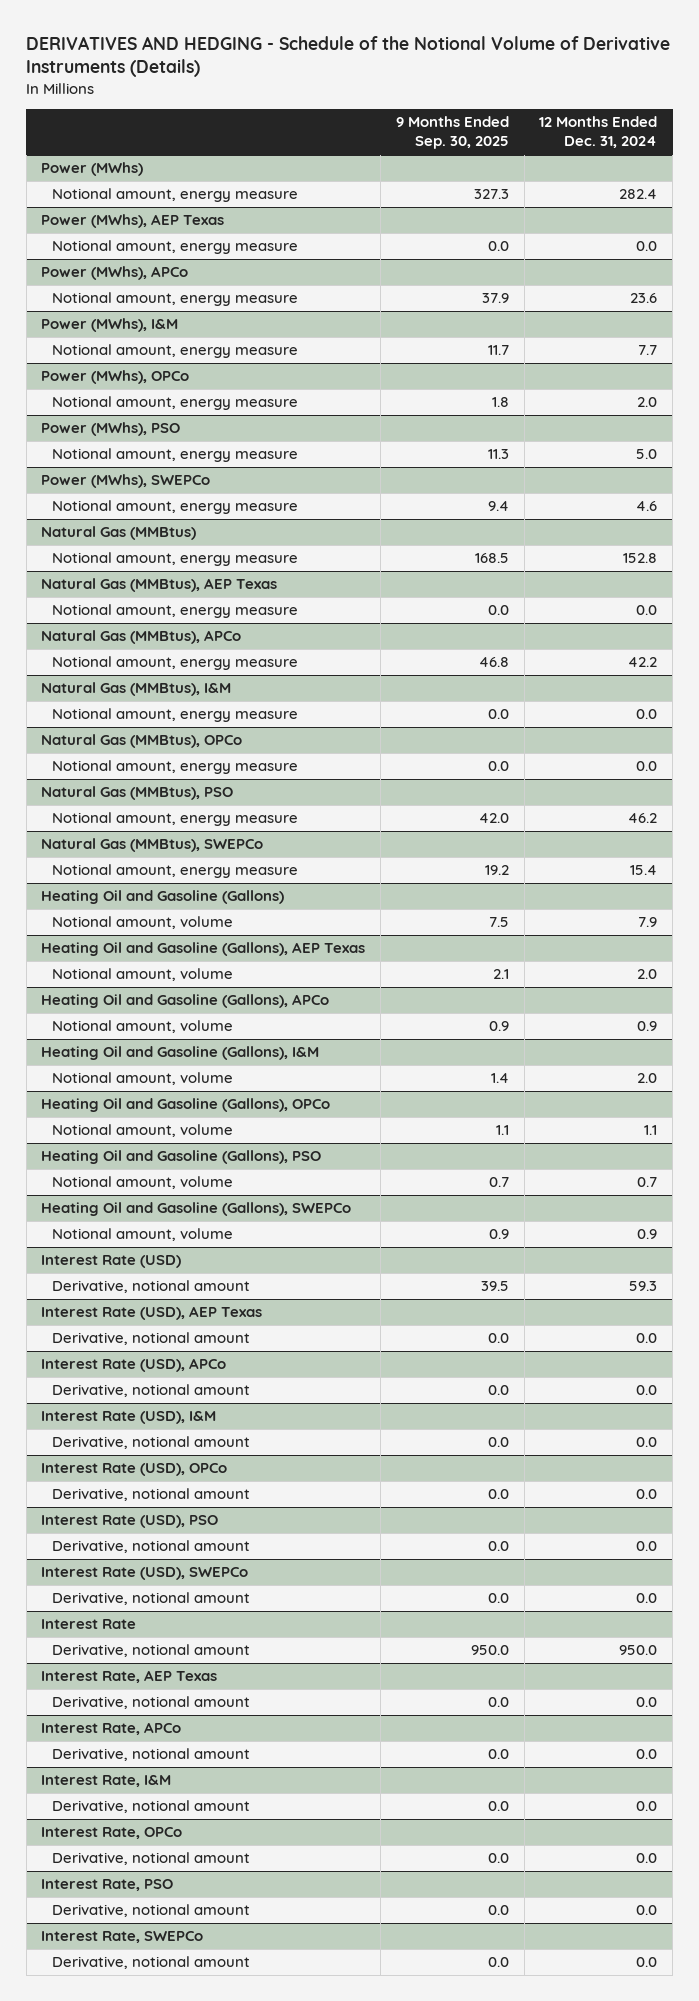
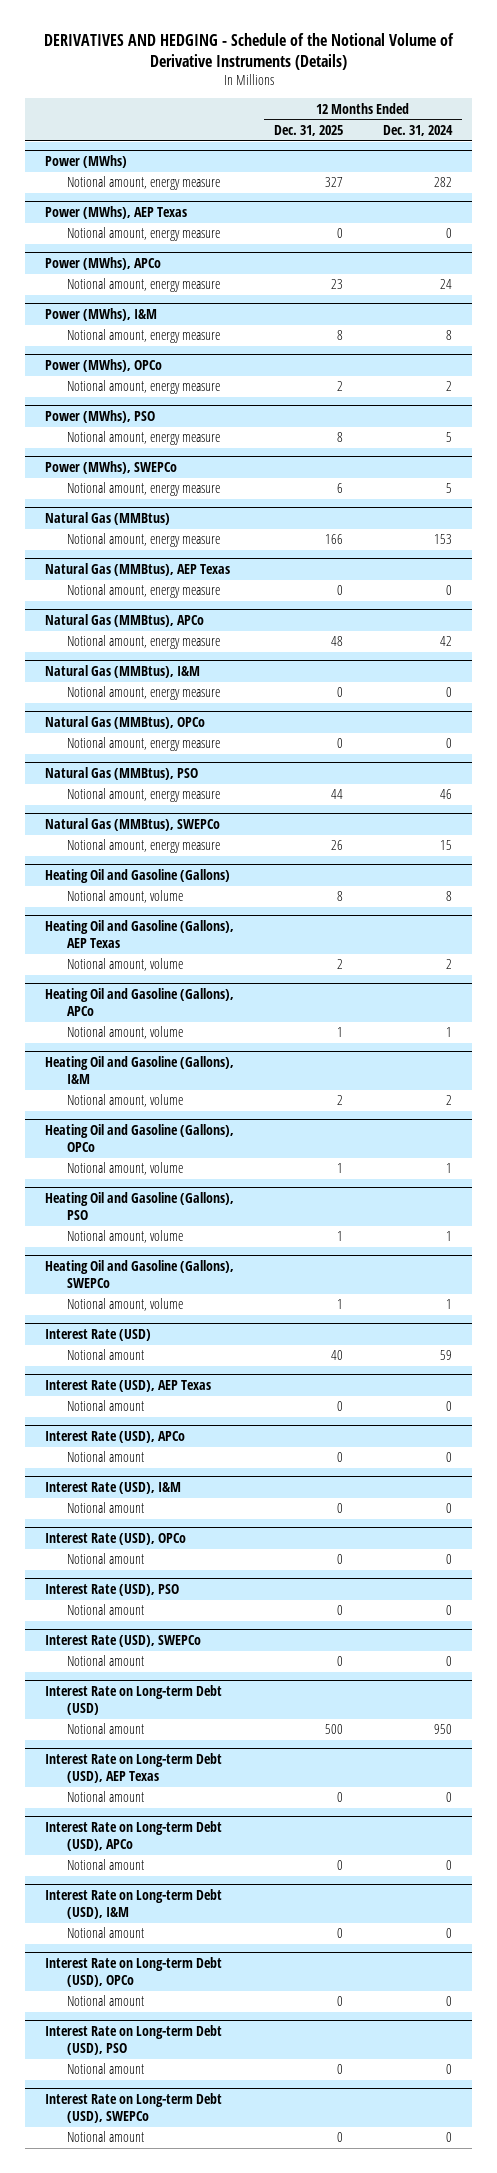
[395,116,509,150] 9 Months Ended Sep. 30, 2025 -> none
none -> [274,124,344,136] Dec. 31, 2025
[619,189,658,200] 282.4 -> [434,177,453,188] 282
[636,241,658,252] 0.0 -> [446,228,453,239] 0
[630,293,658,304] 23.6 -> [440,279,453,290] 24
[638,345,658,356] 7.7 -> [446,330,453,341] 8
[637,397,658,408] 2.0 -> [446,381,453,392] 2
[636,449,658,460] 5.0 -> [446,432,453,443] 5
[636,501,658,512] 4.6 -> [446,483,453,494] 5
[623,553,658,564] 152.8 -> [434,534,453,545] 153
[636,605,658,616] 0.0 -> [446,585,453,596] 0
[628,657,658,668] 42.2 -> [440,636,453,647] 42
[636,709,658,720] 0.0 -> [446,687,453,698] 0
[636,761,658,772] 0.0 -> [446,738,453,749] 0
[628,813,658,824] 46.2 -> [440,789,453,800] 46
[630,865,658,876] 15.4 -> [440,840,453,851] 15
[638,917,658,928] 7.9 -> [446,891,453,902] 8
[637,969,658,980] 2.0 -> [446,959,453,970] 2
[637,1021,658,1032] 0.9 -> [446,1027,453,1038] 1
[637,1073,658,1084] 2.0 -> [446,1095,453,1106] 2
[644,1125,658,1136] 1.1 -> [446,1163,453,1174] 1
[637,1177,658,1188] 0.7 -> [446,1231,453,1242] 1
[637,1229,658,1240] 0.9 -> [446,1299,453,1310] 1
[52,1280,251,1294] Derivative, notional amount -> [66,1349,144,1361] Notional amount
[629,1281,658,1292] 59.3 -> [440,1350,453,1361] 59
[52,1332,251,1346] Derivative, notional amount -> [66,1400,144,1412] Notional amount
[636,1333,658,1344] 0.0 -> [446,1401,453,1412] 0
[52,1384,251,1398] Derivative, notional amount -> [66,1451,144,1463] Notional amount
[636,1385,658,1396] 0.0 -> [446,1452,453,1463] 0
[52,1436,251,1450] Derivative, notional amount -> [66,1502,144,1514] Notional amount
[636,1437,658,1448] 0.0 -> [446,1503,453,1514] 0
[52,1488,251,1502] Derivative, notional amount -> [66,1553,144,1565] Notional amount
[636,1489,658,1500] 0.0 -> [446,1554,453,1565] 0
[52,1540,251,1554] Derivative, notional amount -> [66,1604,144,1616] Notional amount
[636,1541,658,1552] 0.0 -> [446,1605,453,1616] 0
[41,1670,218,1684] Interest Rate, AEP Texas -> none
[41,1722,182,1736] Interest Rate, APCo -> none
[41,1775,172,1788] Interest Rate, I&M -> none
[41,1827,183,1840] Interest Rate, OPCo -> none
[41,1879,174,1892] Interest Rate, PSO -> none
[41,1931,204,1944] Interest Rate, SWEPCo -> none
[52,1592,251,1606] Derivative, notional amount -> [66,1655,144,1667] Notional amount
[636,1593,658,1604] 0.0 -> [446,1656,453,1667] 0
[41,1619,137,1630] Interest Rate -> [45,1685,223,1716] Interest Rate on Long-term Debt (USD)
[52,1644,251,1658] Derivative, notional amount -> [66,1723,144,1735] Notional amount
[619,1645,658,1656] 950.0 -> [434,1724,453,1735] 950
none -> [45,1753,223,1784] Interest Rate on Long-term Debt (USD), AEP Texas
[52,1696,251,1710] Derivative, notional amount -> [66,1791,144,1803] Notional amount
[636,1697,658,1708] 0.0 -> [446,1792,453,1803] 0
none -> [45,1821,223,1852] Interest Rate on Long-term Debt (USD), APCo
[52,1748,251,1762] Derivative, notional amount -> [66,1859,144,1871] Notional amount
[636,1749,658,1760] 0.0 -> [446,1860,453,1871] 0
none -> [45,1889,223,1920] Interest Rate on Long-term Debt (USD), I&M
[52,1800,251,1814] Derivative, notional amount -> [66,1927,144,1939] Notional amount
[636,1801,658,1812] 0.0 -> [446,1928,453,1939] 0
none -> [45,1957,223,1988] Interest Rate on Long-term Debt (USD), OPCo
[52,1852,251,1866] Derivative, notional amount -> [66,1995,144,2007] Notional amount
[636,1853,658,1864] 0.0 -> [446,1996,453,2007] 0
none -> [45,2025,223,2056] Interest Rate on Long-term Debt (USD), PSO
[52,1904,251,1918] Derivative, notional amount -> [66,2063,144,2075] Notional amount
[636,1905,658,1916] 0.0 -> [446,2064,453,2075] 0
none -> [45,2093,223,2124] Interest Rate on Long-term Debt (USD), SWEPCo
[52,1956,251,1970] Derivative, notional amount -> [66,2131,144,2143] Notional amount
[636,1957,658,1968] 0.0 -> [446,2132,453,2143] 0

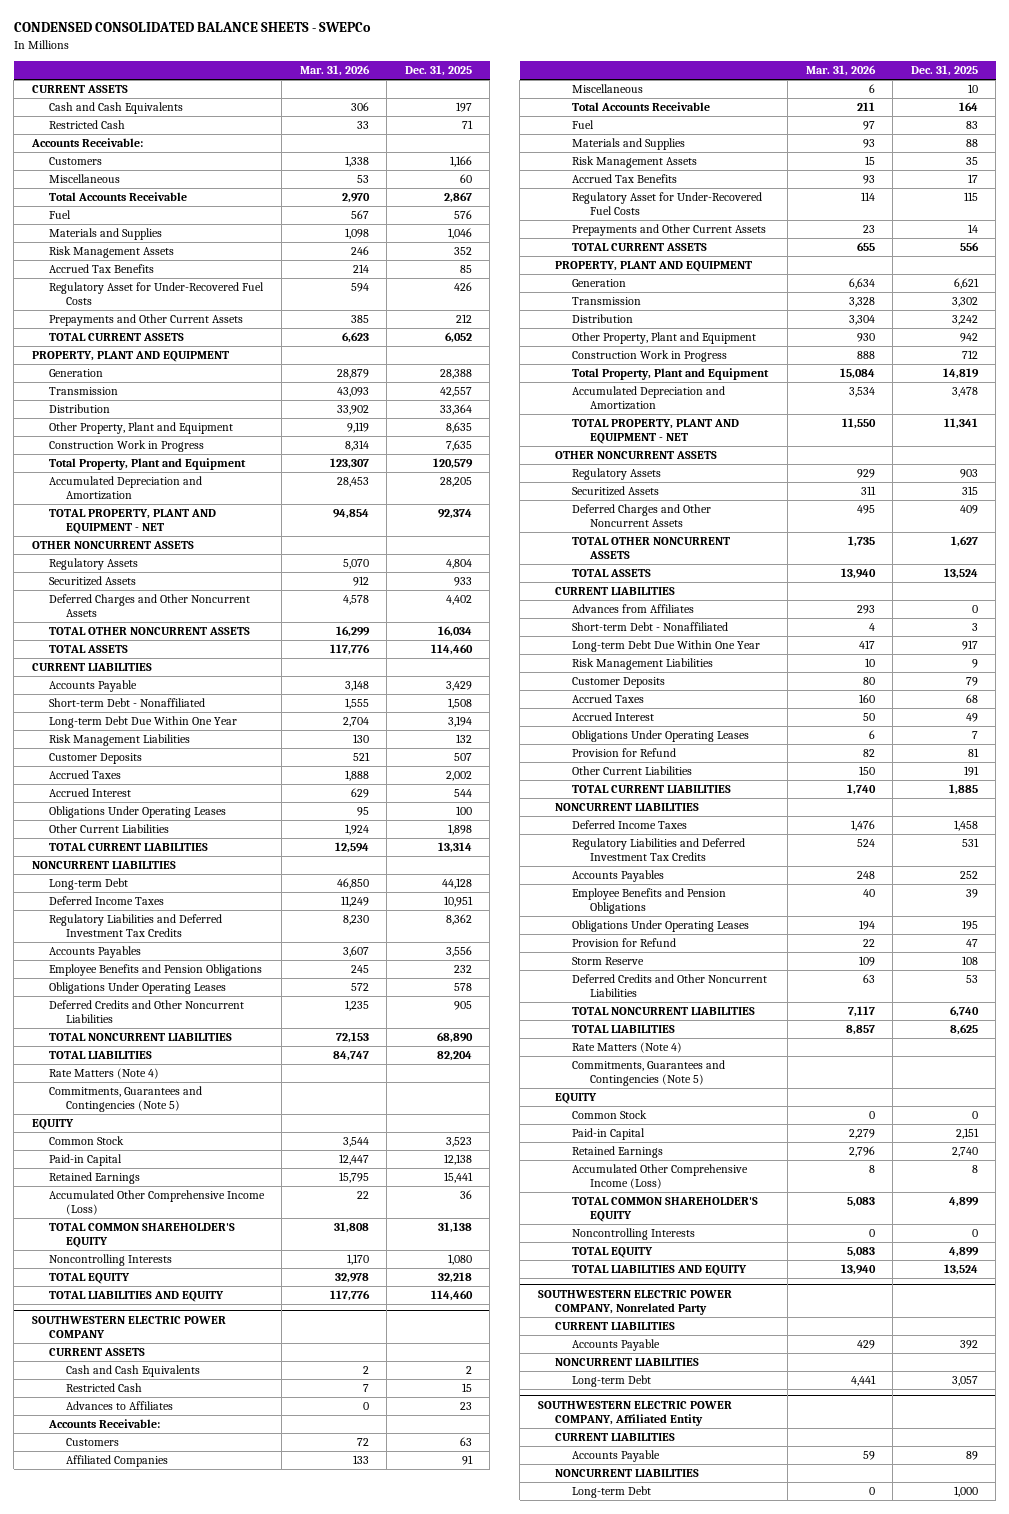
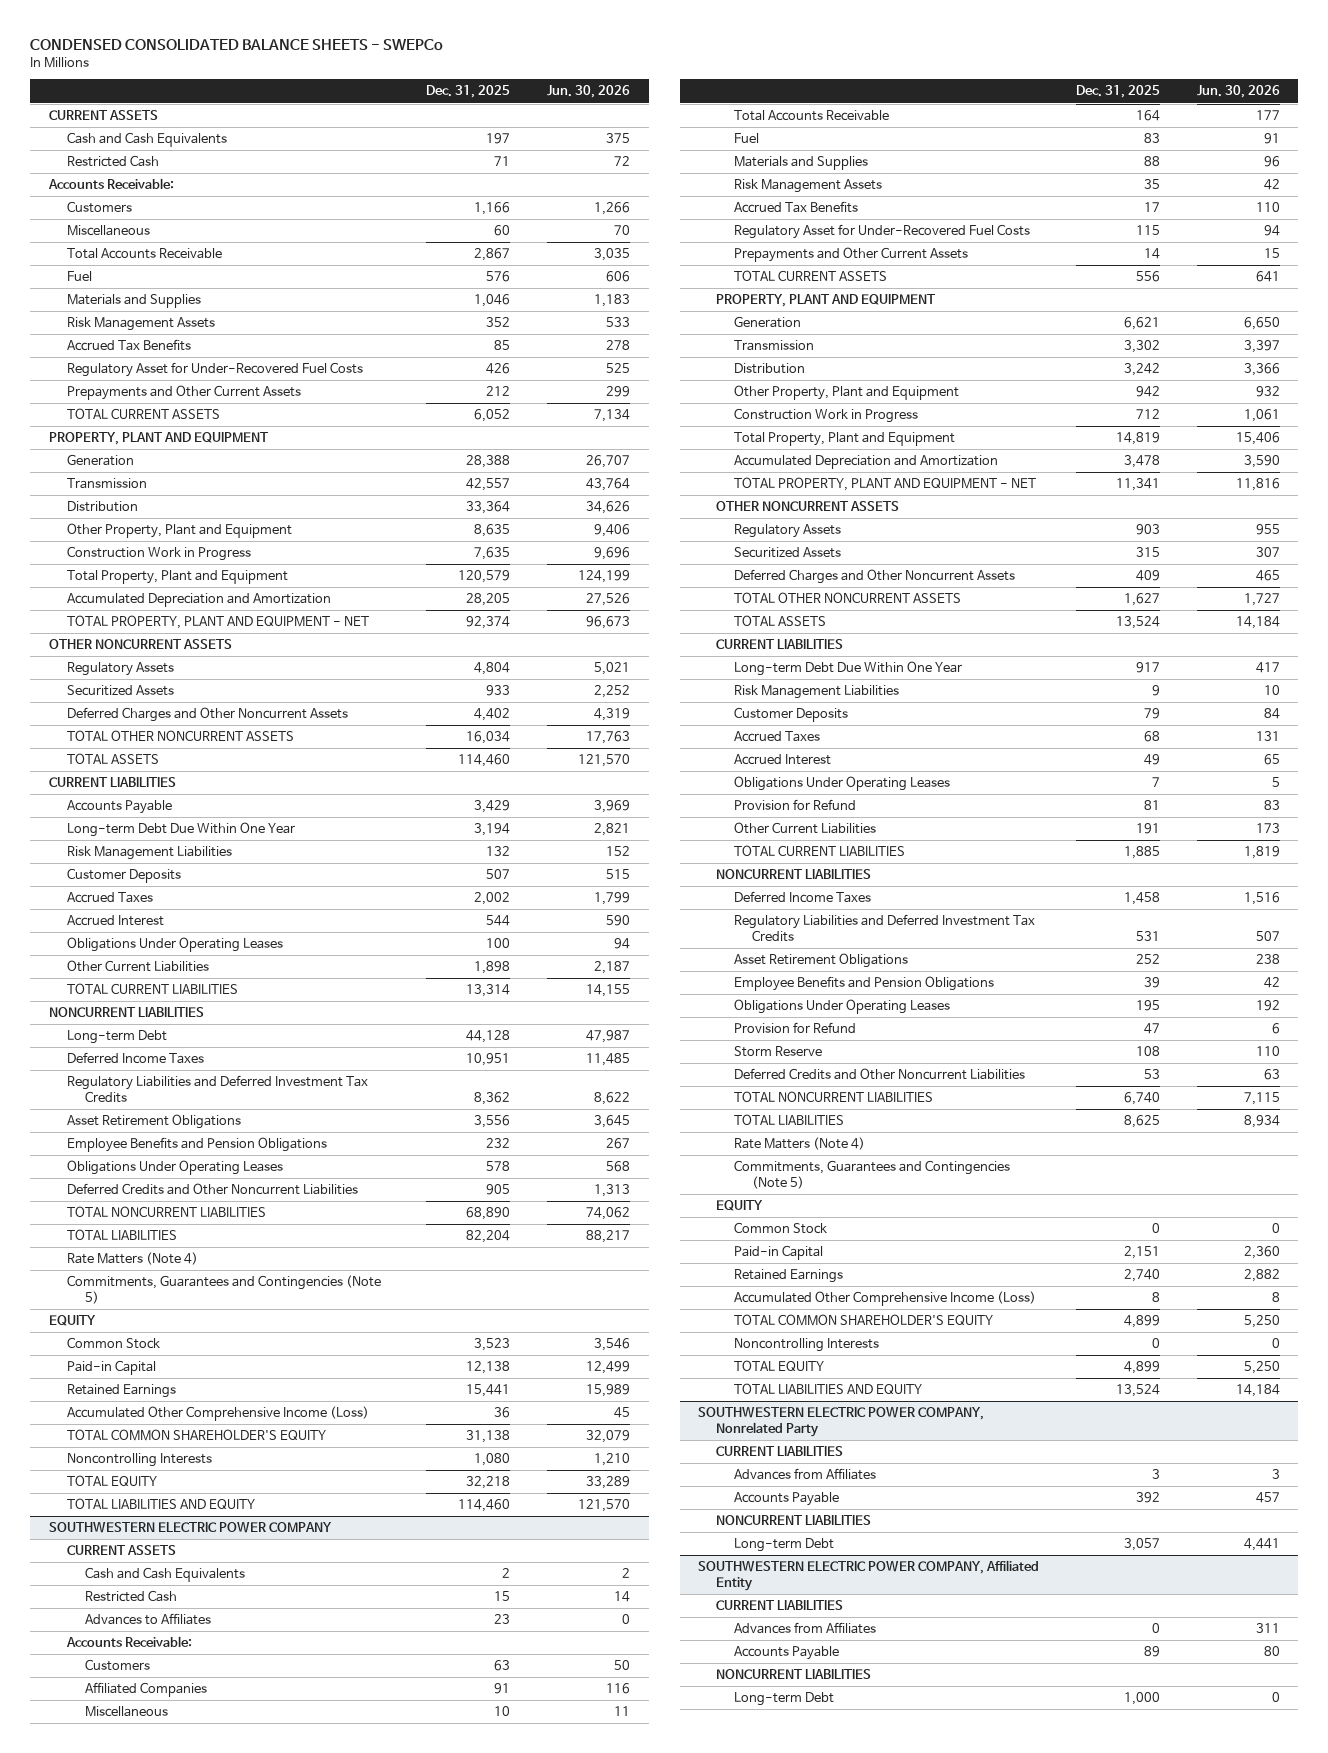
[299,64,370,76] Mar. 31, 2026 -> none
none -> [547,85,631,99] Jun. 30, 2026
[48,698,205,708] Short-term Debt - Nonaffiliated -> none
[48,946,141,959] Accounts Payables -> [66,1114,241,1130] Asset Retirement Obligations
[572,604,695,614] Advances from Affiliates -> none
[572,622,729,632] Short-term Debt - Nonaffiliated -> none
[572,870,665,883] Accounts Payables -> [734,953,909,969] Asset Retirement Obligations
none -> [734,1468,877,1481] Advances from Affiliates
none -> [734,1622,877,1635] Advances from Affiliates

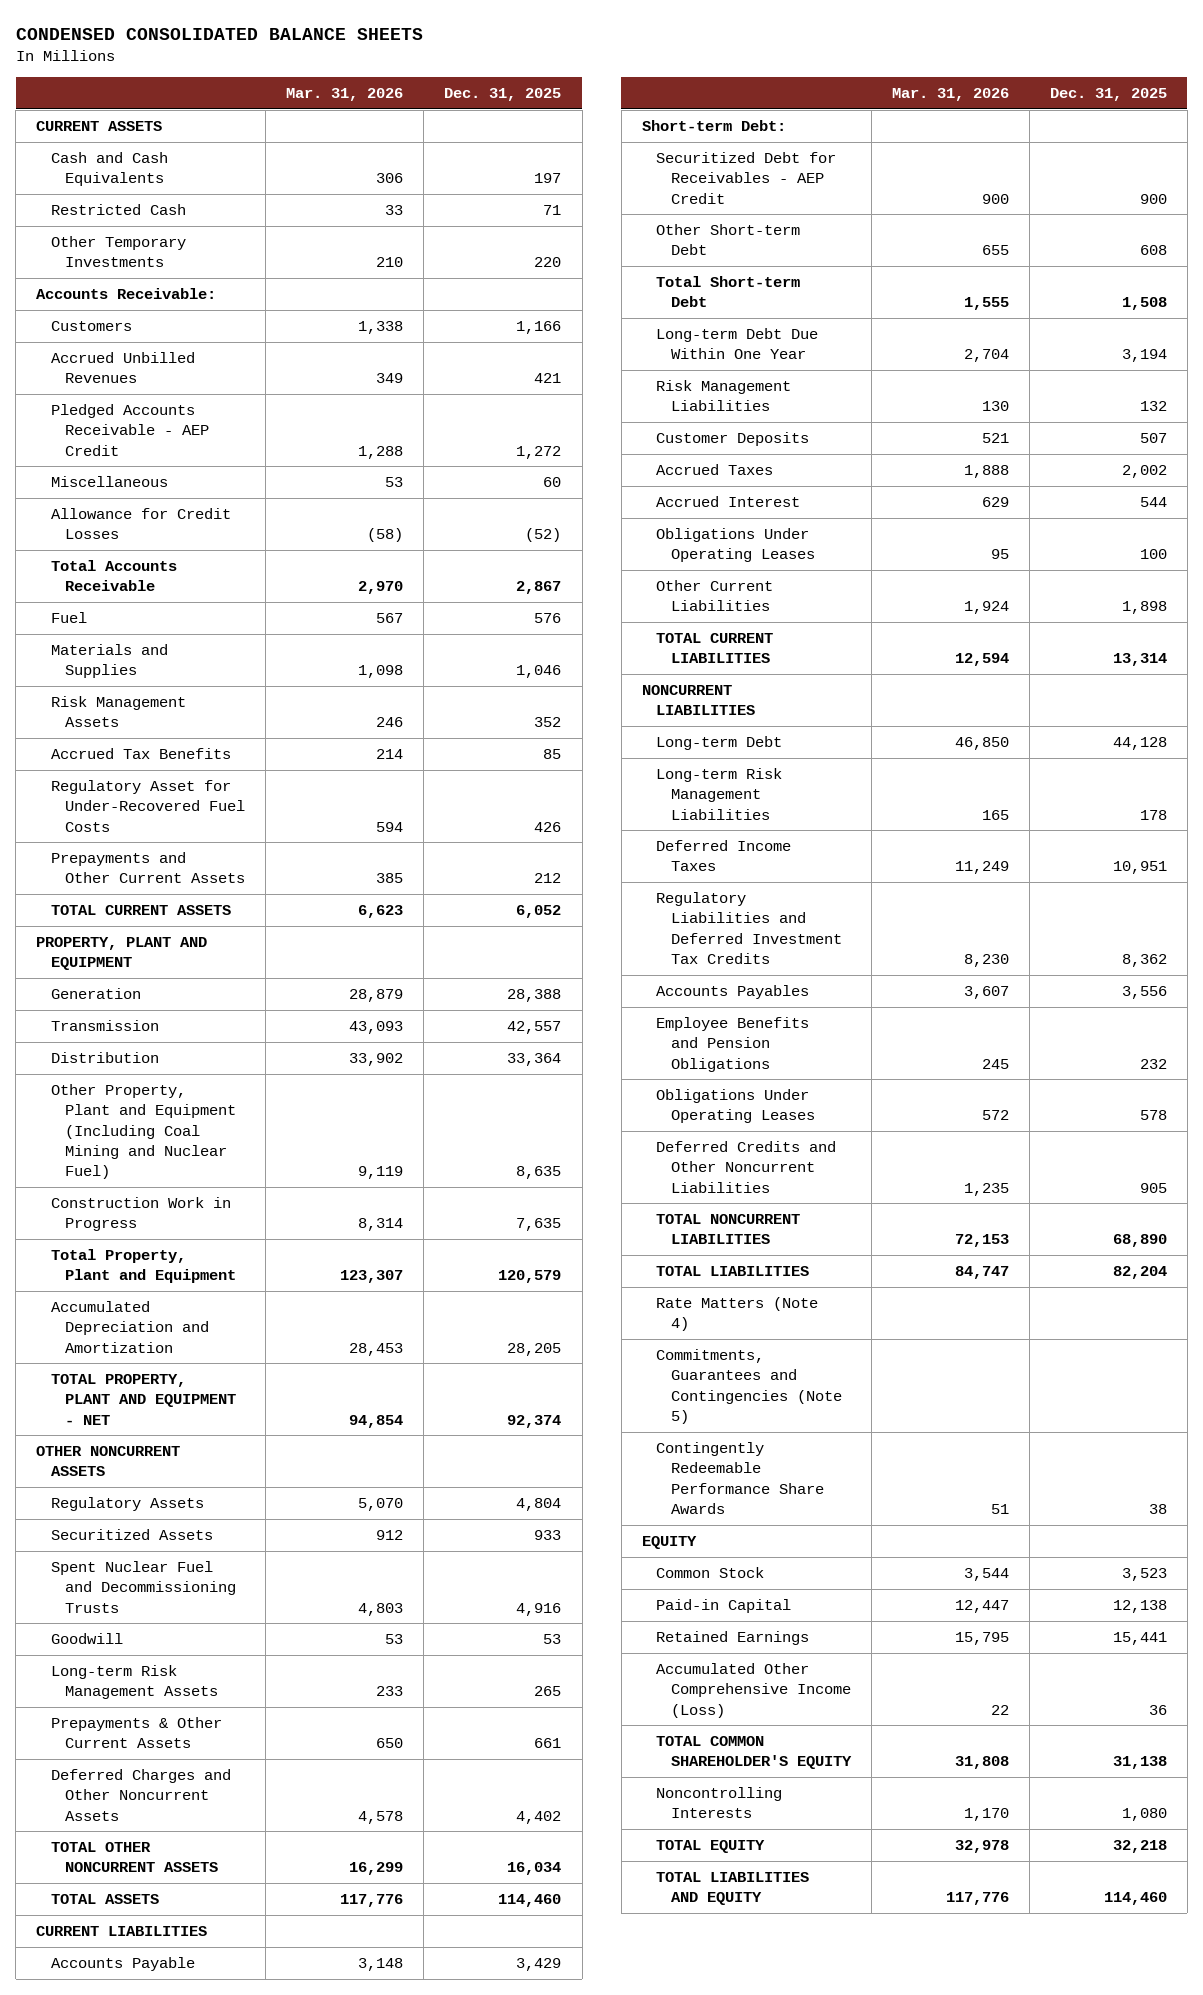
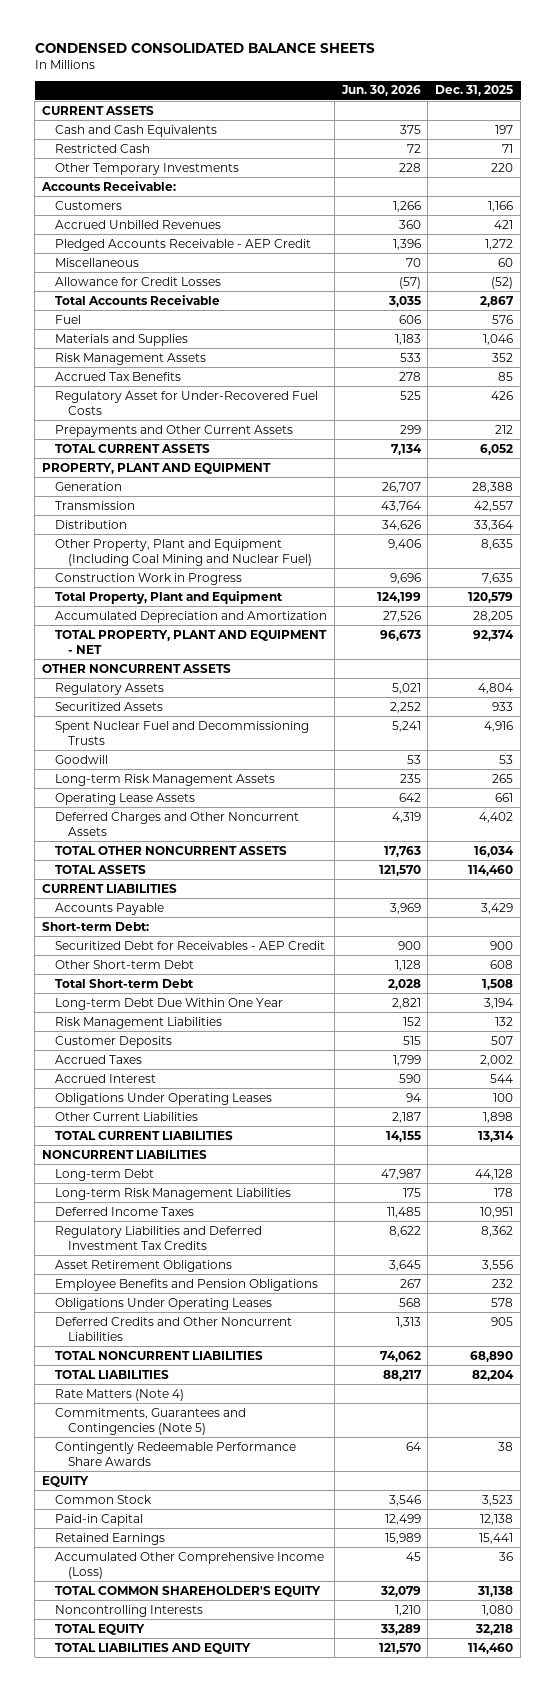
[286,87,404,101] Mar. 31, 2026 -> none
none -> [340,85,421,97] Jun. 30, 2026
[50,1717,222,1749] Prepayments & Other Current Assets -> [55,792,196,805] Operating Lease Assets
[656,985,810,1000] Accounts Payables -> [55,1259,233,1272] Asset Retirement Obligations

